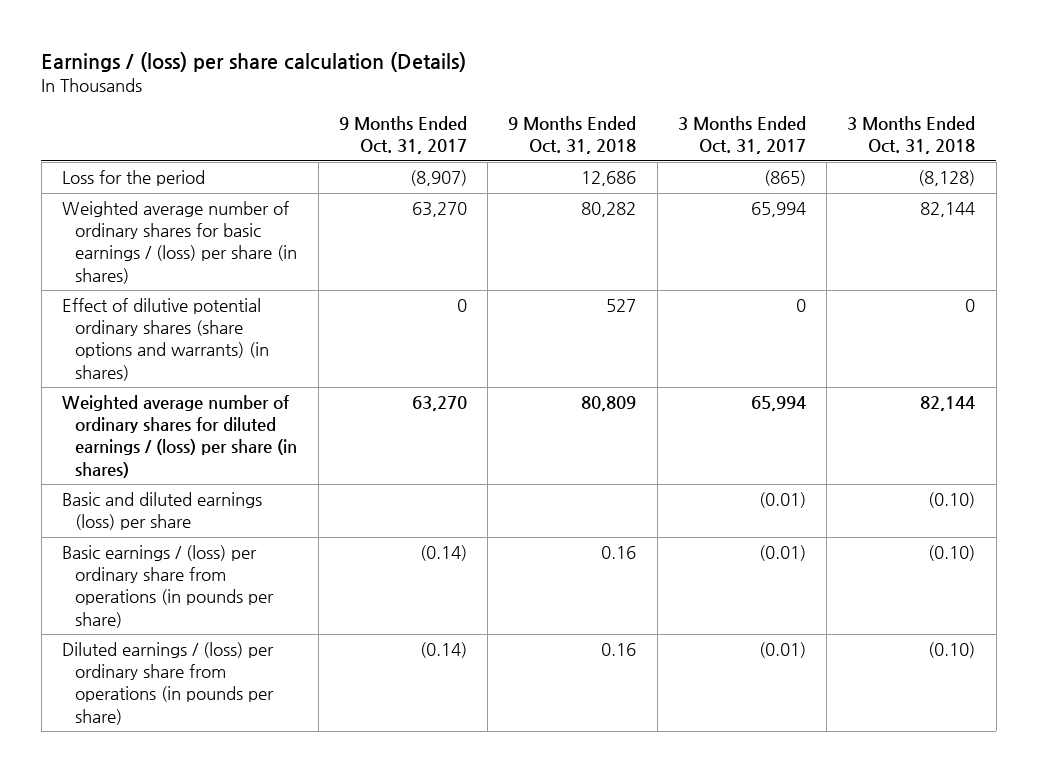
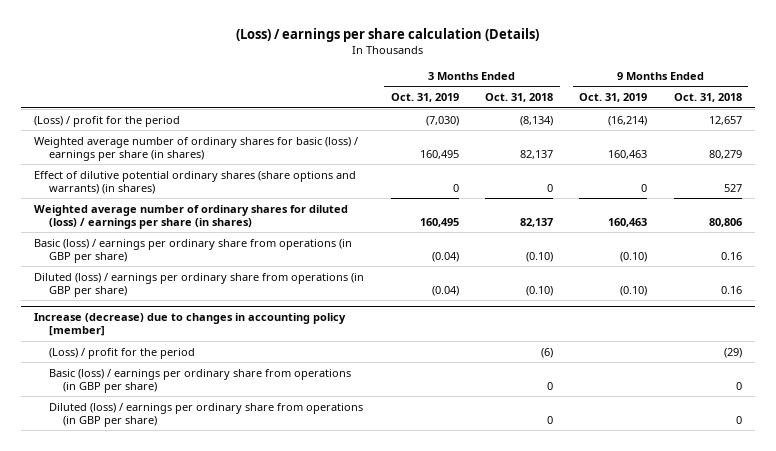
[41,51,467,72] Earnings / (loss) per share calculation (Details) -> [235,27,539,42] (Loss) / earnings per share calculation (Details)
[338,116,467,155] 9 Months Ended Oct. 31, 2017 -> none
[677,116,806,155] 3 Months Ended Oct. 31, 2017 -> none
none -> [390,92,459,102] Oct. 31, 2019
none -> [579,92,648,102] Oct. 31, 2019
[62,170,206,187] Loss for the period -> [34,115,181,127] (Loss) / profit for the period
[581,171,637,187] 12,686 -> [708,115,742,125] 12,657
[918,170,976,187] (8,128) -> [519,115,553,126] (8,134)
[62,201,298,284] Weighted average number of ordinary shares for basic earnings / (loss) per share (in shares) -> [34,136,359,161] Weighted average number of ordinary shares for basic (loss) / earnings per share (in shares)
[581,202,637,218] 80,282 -> [708,149,742,159] 80,279
[920,202,976,218] 82,144 -> [519,149,553,159] 82,137
[62,492,263,531] Basic and diluted earnings (loss) per share -> none
[62,395,298,478] Weighted average number of ordinary shares for diluted earnings / (loss) per share (in shares) -> [34,204,349,229] Weighted average number of ordinary shares for diluted (loss) / earnings per share (in shares)
[581,396,637,412] 80,809 -> [708,217,742,227] 80,806
[920,396,976,412] 82,144 -> [519,217,553,227] 82,137
[62,545,275,628] Basic earnings / (loss) per ordinary share from operations (in pounds per share) -> [34,238,353,263] Basic (loss) / earnings per ordinary share from operations (in GBP per share)
[62,642,275,725] Diluted earnings / (loss) per ordinary share from operations (in pounds per share) -> [34,272,365,297] Diluted (loss) / earnings per ordinary share from operations (in GBP per share)
none -> [34,313,347,337] Increase (decrease) due to changes in accounting policy [member]
none -> [48,347,195,359] (Loss) / profit for the period
none -> [48,368,351,393] Basic (loss) / earnings per ordinary share from operations (in GBP per share)
none -> [48,402,363,427] Diluted (loss) / earnings per ordinary share from operations (in GBP per share)

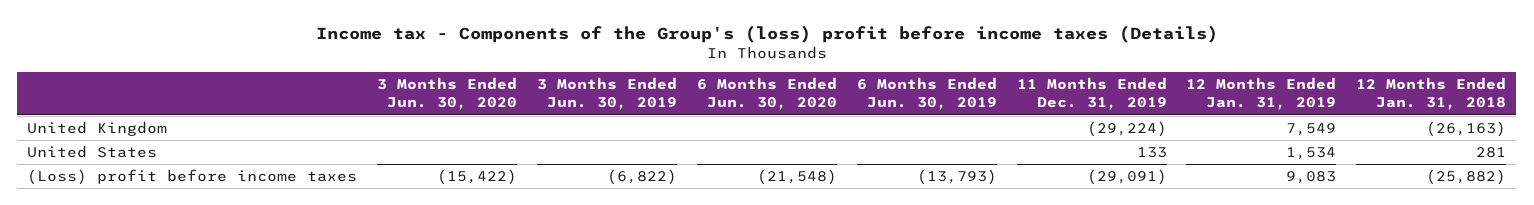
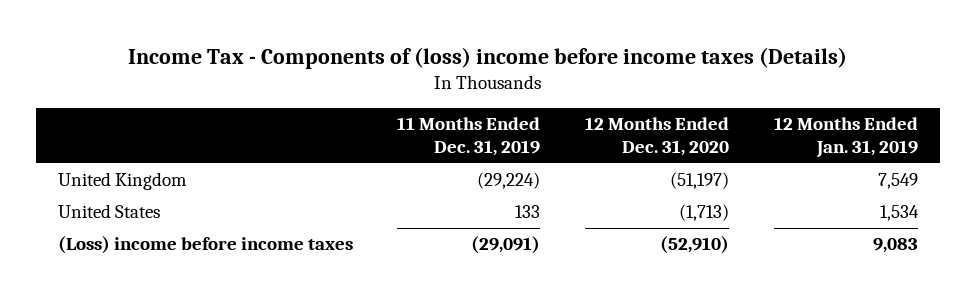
[315,25,1218,44] Income tax - Components of the Group's (loss) profit before income taxes (Details) -> [127,47,847,70] Income Tax - Components of (loss) income before income taxes (Details)
[377,77,518,111] 3 Months Ended Jun. 30, 2020 -> none
[536,77,677,111] 3 Months Ended Jun. 30, 2019 -> none
[696,77,837,111] 6 Months Ended Jun. 30, 2020 -> none
[856,77,997,111] 6 Months Ended Jun. 30, 2019 -> none
[1356,77,1507,111] 12 Months Ended Jan. 31, 2018 -> none
none -> [584,117,729,157] 12 Months Ended Dec. 31, 2020
[27,169,358,186] (Loss) profit before income taxes -> [57,236,353,255] (Loss) income before income taxes

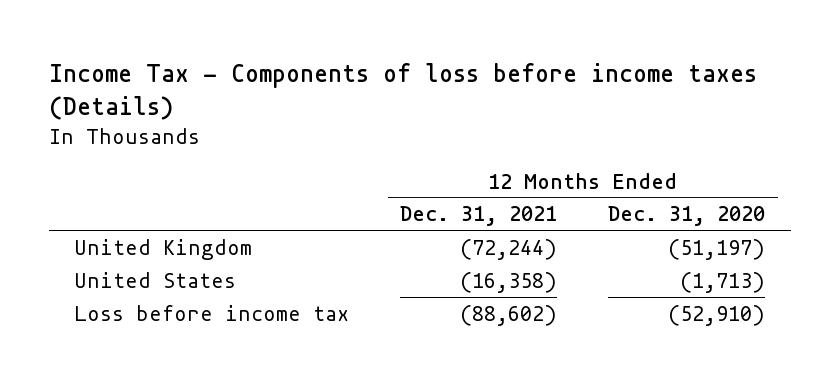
[127,47,847,70] Income Tax - Components of (loss) income before income taxes (Details) -> [48,62,757,120] Income Tax - Components of loss before income taxes (Details)
[397,117,541,157] 11 Months Ended Dec. 31, 2019 -> none
[773,117,918,159] 12 Months Ended Jan. 31, 2019 -> none
none -> [400,206,558,227] Dec. 31, 2021
[57,236,353,255] (Loss) income before income taxes -> [74,304,350,321] Loss before income tax

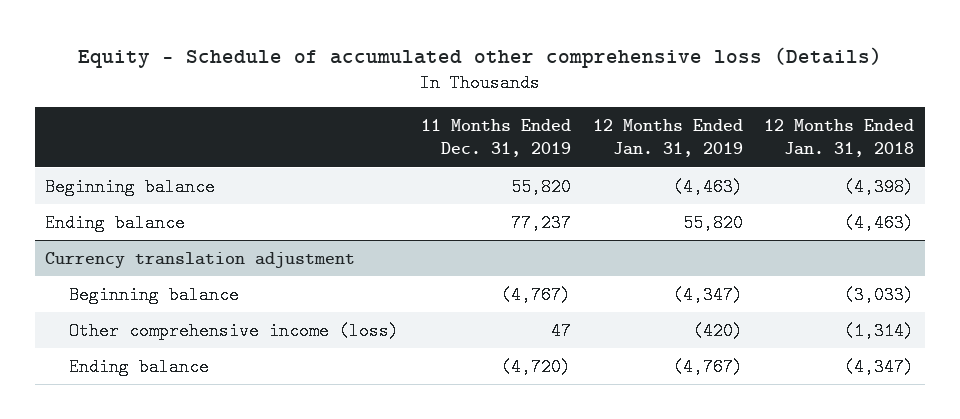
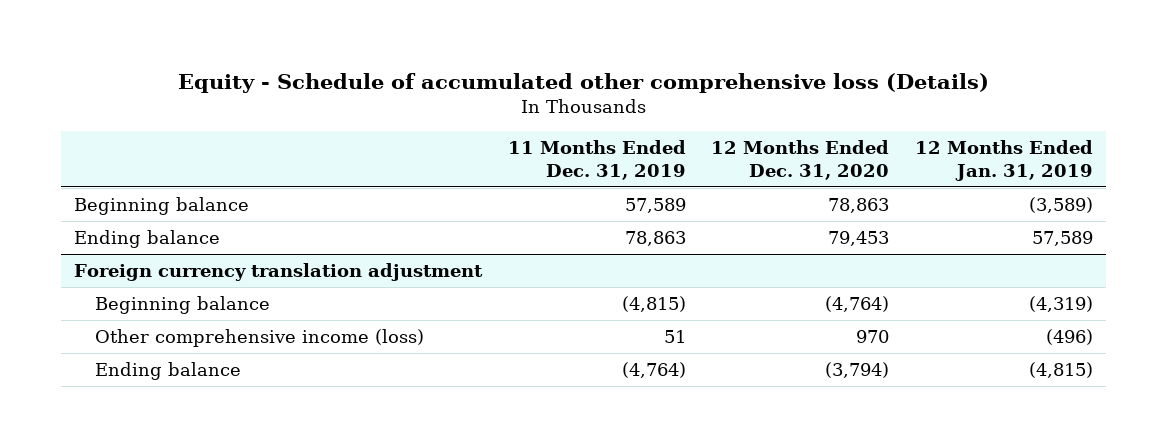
[764,118,915,158] 12 Months Ended Jan. 31, 2018 -> none
none -> [711,139,890,180] 12 Months Ended Dec. 31, 2020
[510,177,571,196] 55,820 -> [624,198,686,214] 57,589
[672,177,743,196] (4,463) -> [1029,197,1094,214] (3,589)
[510,213,571,232] 77,237 -> [624,231,686,247] 78,863
[682,213,743,232] 55,820 -> [1032,231,1094,247] 57,589
[45,251,356,268] Currency translation adjustment -> [74,263,484,282] Foreign currency translation adjustment
[500,285,571,304] (4,767) -> [621,296,686,313] (4,815)
[672,285,743,304] (4,347) -> [1029,296,1094,313] (4,319)
[550,321,571,340] 47 -> [663,330,686,344] 51
[692,321,743,340] (420) -> [1046,329,1094,346] (496)
[500,357,571,376] (4,720) -> [621,362,686,379] (4,764)
[672,357,743,376] (4,767) -> [1029,362,1094,379] (4,815)

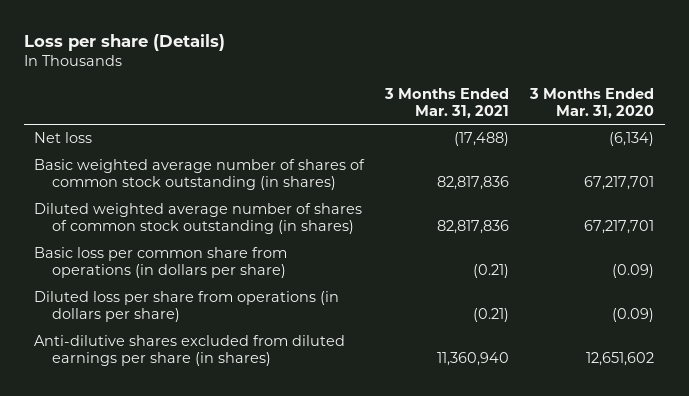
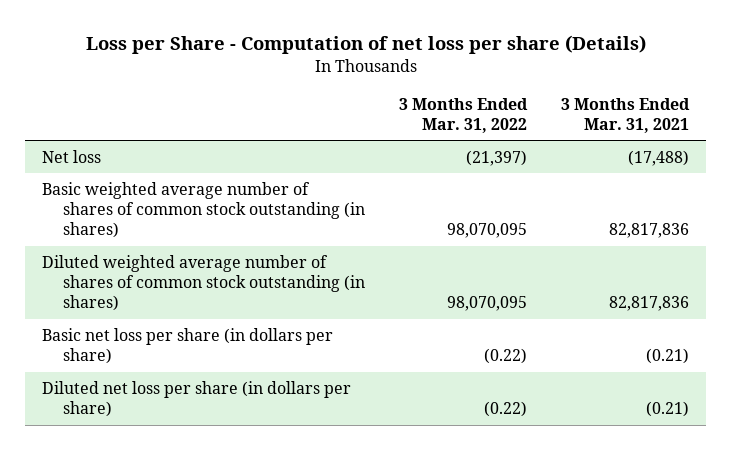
[24,33,226,51] Loss per share (Details) -> [85,35,646,55] Loss per Share - Computation of net loss per share (Details)
[529,87,655,118] 3 Months Ended Mar. 31, 2020 -> none
none -> [399,97,529,133] 3 Months Ended Mar. 31, 2022
[34,335,346,367] Anti-dilutive shares excluded from diluted earnings per share (in shares) -> none
[34,247,288,279] Basic loss per common share from operations (in dollars per share) -> [42,327,334,365] Basic net loss per share (in dollars per share)
[34,291,340,323] Diluted loss per share from operations (in dollars per share) -> [42,380,352,418] Diluted net loss per share (in dollars per share)

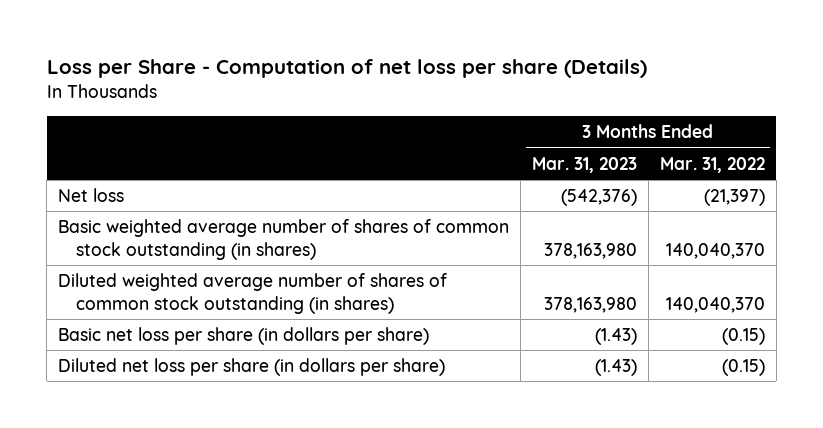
[560,97,690,133] 3 Months Ended Mar. 31, 2021 -> none
none -> [532,156,638,173] Mar. 31, 2023
[447,223,528,239] 98,070,095 -> [665,243,765,260] 140,040,370
[447,296,528,312] 98,070,095 -> [665,297,765,314] 140,040,370
[484,348,528,365] (0.22) -> [721,328,765,346] (0.15)
[484,401,528,418] (0.22) -> [721,359,765,377] (0.15)

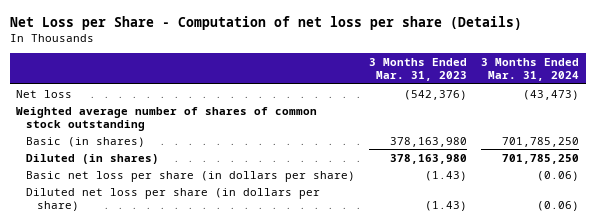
[46,59,647,79] Loss per Share - Computation of net loss per share (Details) -> [9,15,522,30] Net Loss per Share - Computation of net loss per share (Details)
[659,156,765,173] Mar. 31, 2022 -> none
none -> [481,58,580,82] 3 Months Ended Mar. 31, 2024
none -> [16,106,318,131] Weighted average number of shares of common stock outstanding
[58,219,510,261] Basic weighted average number of shares of common stock outstanding (in shares) -> [26,136,146,147] Basic (in shares)
[58,273,448,315] Diluted weighted average number of shares of common stock outstanding (in shares) -> [26,153,160,164] Diluted (in shares)

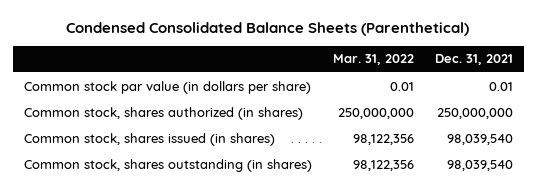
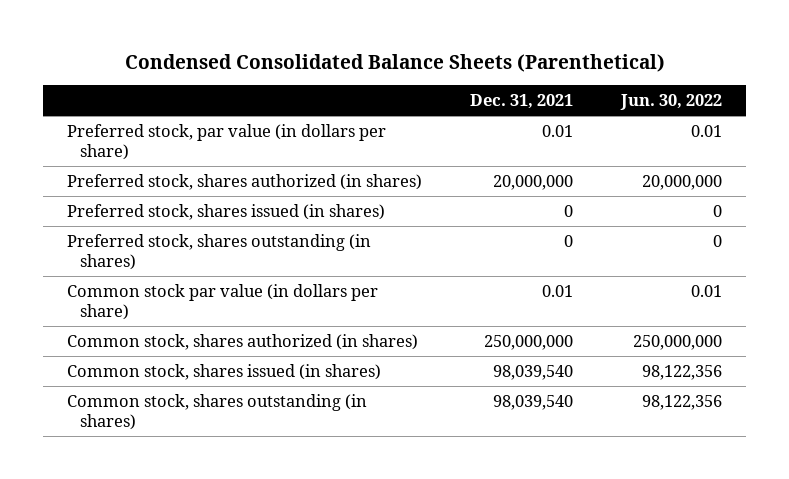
[332,54,414,66] Mar. 31, 2022 -> none
none -> [620,94,723,111] Jun. 30, 2022
none -> [66,123,386,161] Preferred stock, par value (in dollars per share)
none -> [66,173,422,190] Preferred stock, shares authorized (in shares)
none -> [66,203,385,220] Preferred stock, shares issued (in shares)
none -> [66,233,371,271] Preferred stock, shares outstanding (in shares)

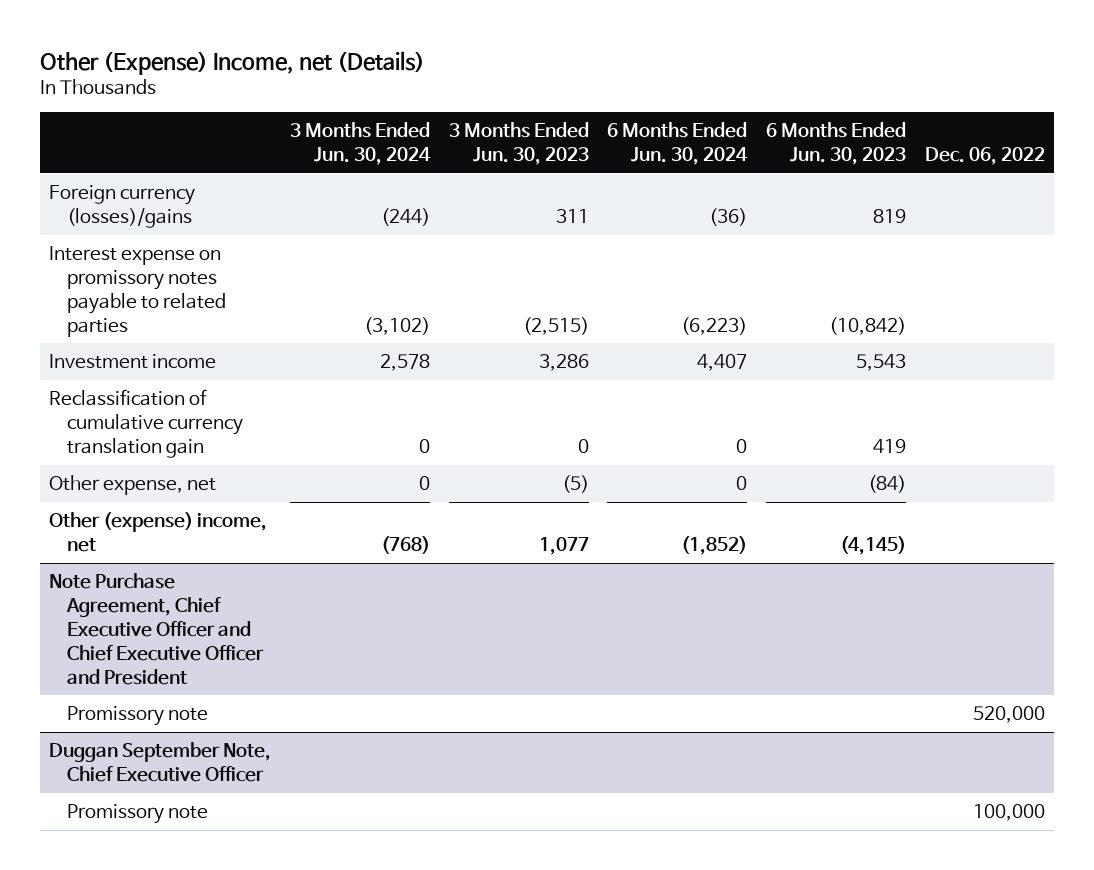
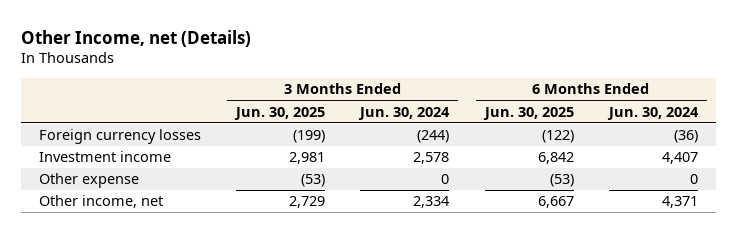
[39,50,425,75] Other (Expense) Income, net (Details) -> [21,29,252,47] Other Income, net (Details)
[448,122,589,166] 3 Months Ended Jun. 30, 2023 -> none
[766,122,907,166] 6 Months Ended Jun. 30, 2023 -> none
[925,147,1046,166] Dec. 06, 2022 -> none
none -> [234,106,326,120] Jun. 30, 2025
none -> [482,106,574,120] Jun. 30, 2025
[49,246,227,337] Interest expense on promissory notes payable to related parties -> none
[49,185,196,228] Foreign currency (losses)/gains -> [38,129,201,145] Foreign currency losses
[49,389,244,458] Reclassification of cumulative currency translation gain -> none
[49,573,265,685] Note Purchase Agreement, Chief Executive Officer and Chief Executive Officer and President -> none
[67,706,209,727] Promissory note -> none
[49,742,272,782] Duggan September Note, Chief Executive Officer -> none
[67,804,209,825] Promissory note -> none
[49,475,217,496] Other expense, net -> [38,173,139,189] Other expense
[49,512,268,552] Other (expense) income, net -> [38,195,163,209] Other income, net
[380,535,430,554] (768) -> [413,196,450,209] 2,334
[681,535,748,555] (1,852) -> [662,196,699,209] 4,371

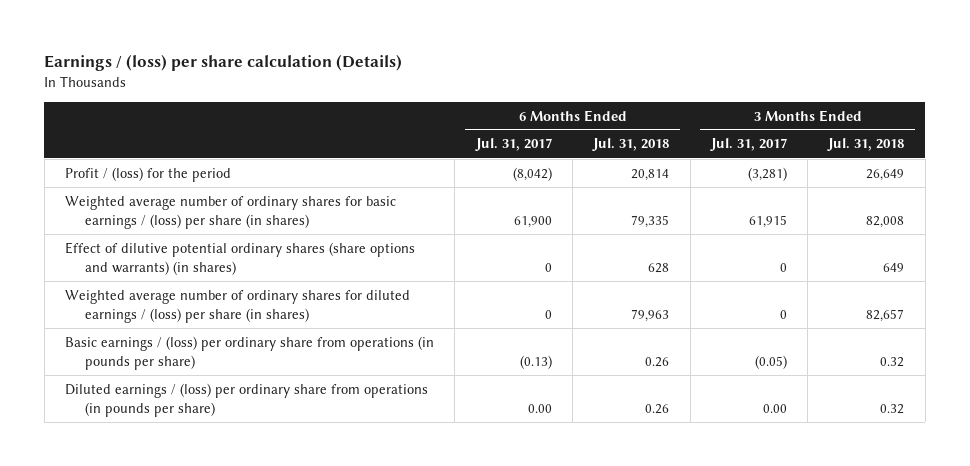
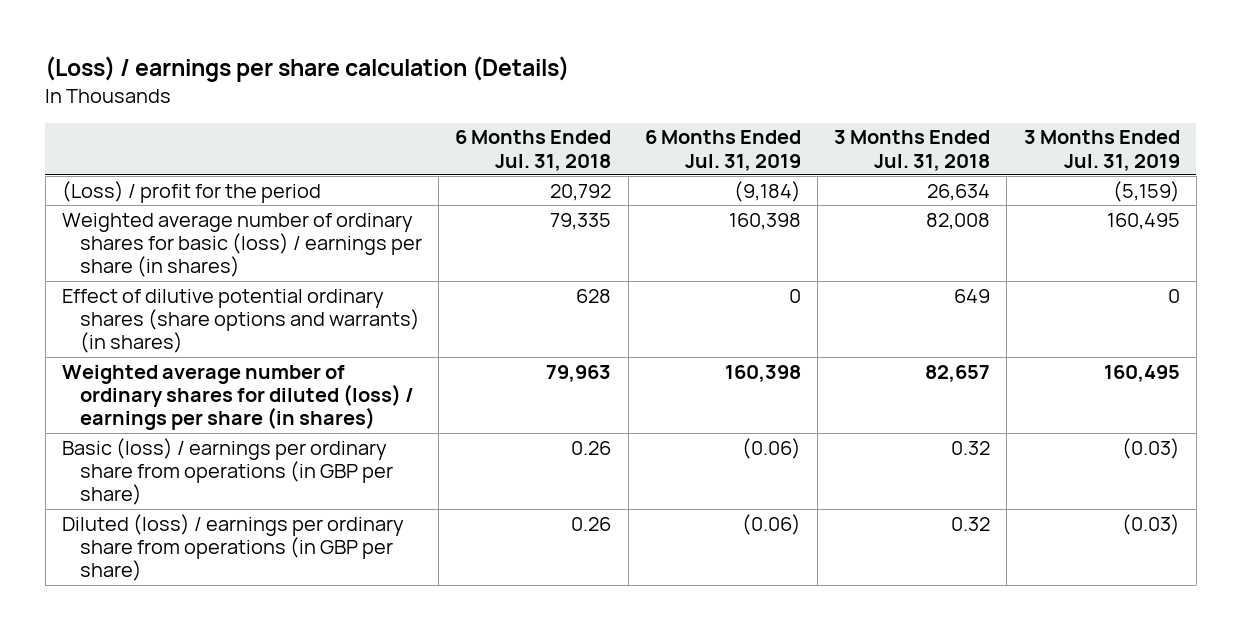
[44,54,403,72] Earnings / (loss) per share calculation (Details) -> [45,55,570,82] (Loss) / earnings per share calculation (Details)
[474,138,552,152] Jul. 31, 2017 -> none
[709,138,787,152] Jul. 31, 2017 -> none
none -> [644,130,801,171] 6 Months Ended Jul. 31, 2019
none -> [1023,130,1180,171] 3 Months Ended Jul. 31, 2019
[65,166,232,182] Profit / (loss) for the period -> [61,180,321,203] (Loss) / profit for the period
[631,168,670,181] 20,814 -> [550,183,612,201] 20,792
[866,168,905,181] 26,649 -> [927,183,991,201] 26,634
[65,195,397,229] Weighted average number of ordinary shares for basic earnings / (loss) per share (in shares) -> [61,212,423,278] Weighted average number of ordinary shares for basic (loss) / earnings per share (in shares)
[65,289,411,323] Weighted average number of ordinary shares for diluted earnings / (loss) per share (in shares) -> [61,364,415,431] Weighted average number of ordinary shares for diluted (loss) / earnings per share (in shares)
[65,335,435,370] Basic earnings / (loss) per ordinary share from operations (in pounds per share) -> [61,437,394,506] Basic (loss) / earnings per ordinary share from operations (in GBP per share)
[65,382,429,417] Diluted earnings / (loss) per ordinary share from operations (in pounds per share) -> [61,513,404,582] Diluted (loss) / earnings per ordinary share from operations (in GBP per share)

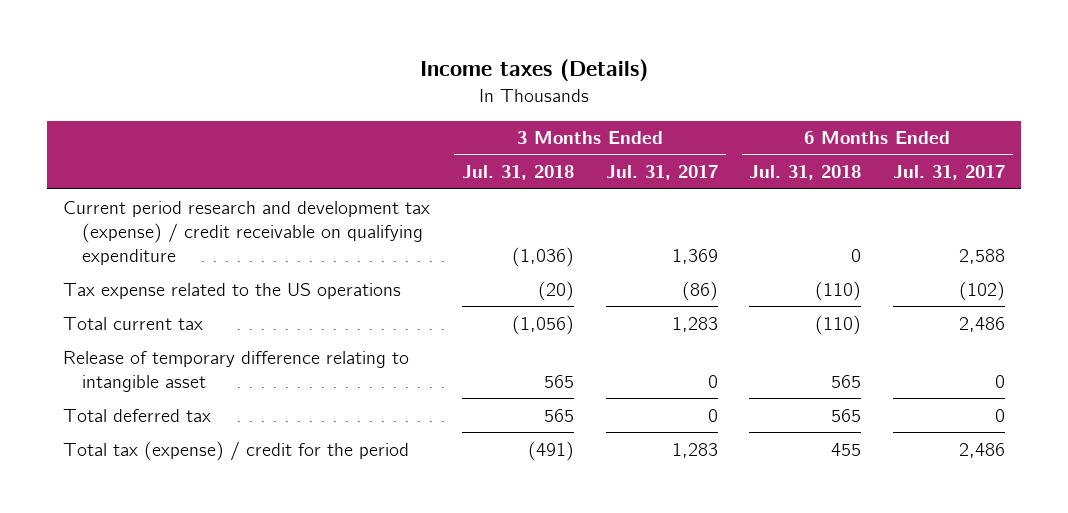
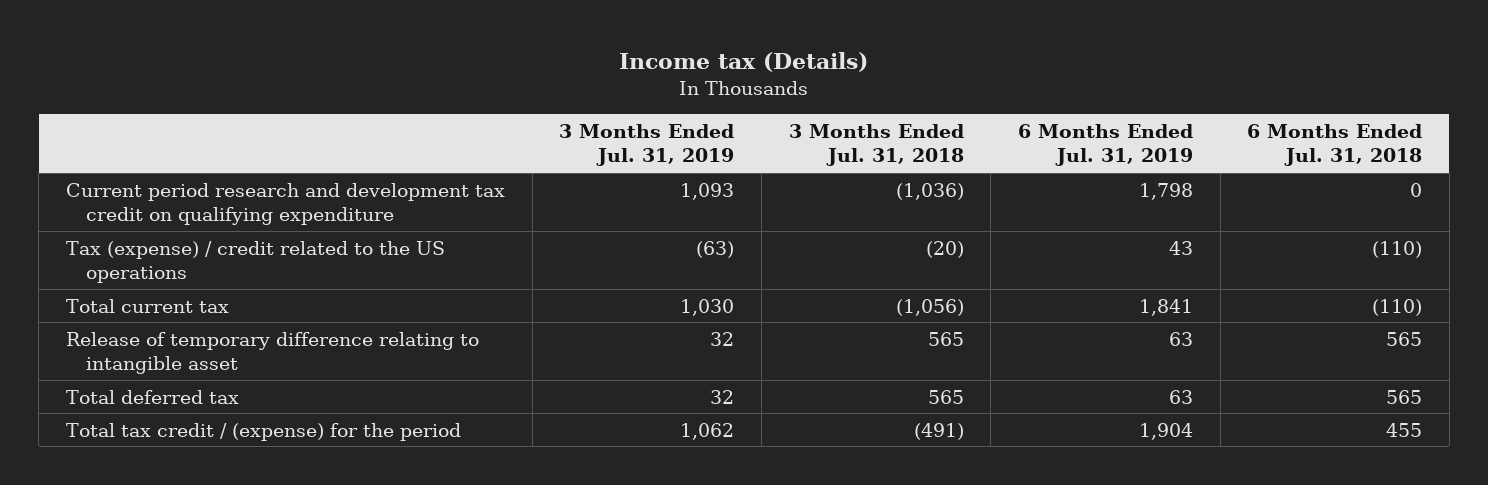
[420,59,649,82] Income taxes (Details) -> [619,51,869,72] Income tax (Details)
[605,165,718,181] Jul. 31, 2017 -> none
[893,165,1006,181] Jul. 31, 2017 -> none
none -> [559,123,735,167] 3 Months Ended Jul. 31, 2019
none -> [1017,123,1193,167] 6 Months Ended Jul. 31, 2019
[63,200,431,265] Current period research and development tax (expense) / credit receivable on qualifying expenditure -> [66,182,506,226] Current period research and development tax credit on qualifying expenditure
[63,282,402,299] Tax expense related to the US operations -> [66,240,446,284] Tax (expense) / credit related to the US operations
[63,440,410,461] Total tax (expense) / credit for the period -> [66,422,462,441] Total tax credit / (expense) for the period

